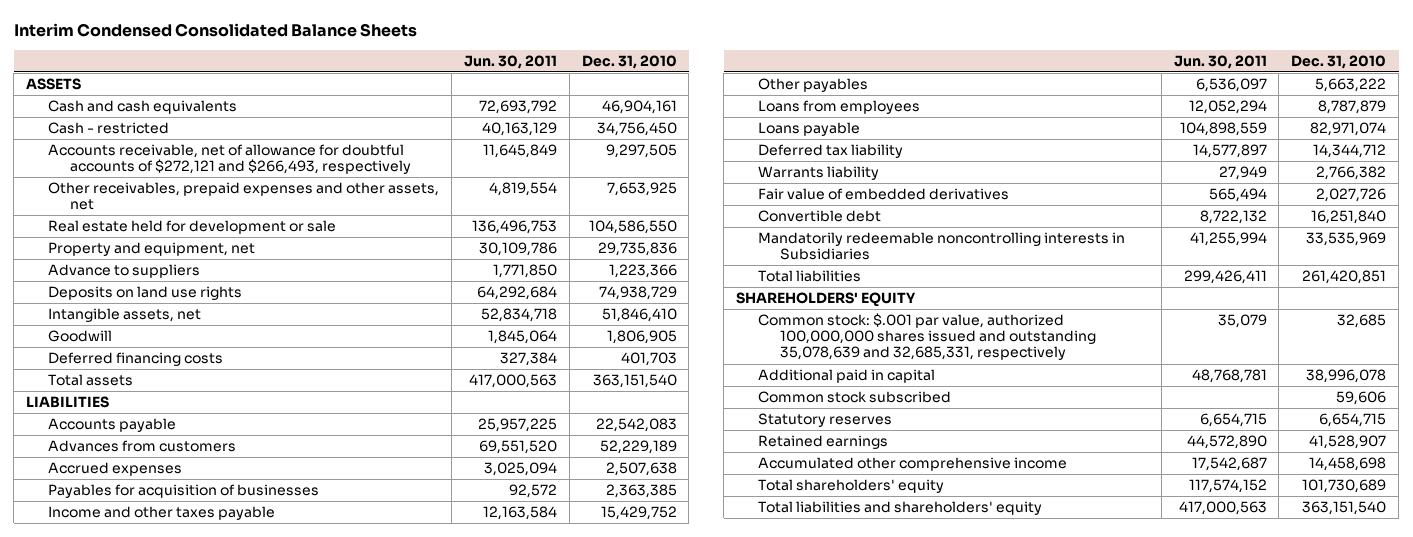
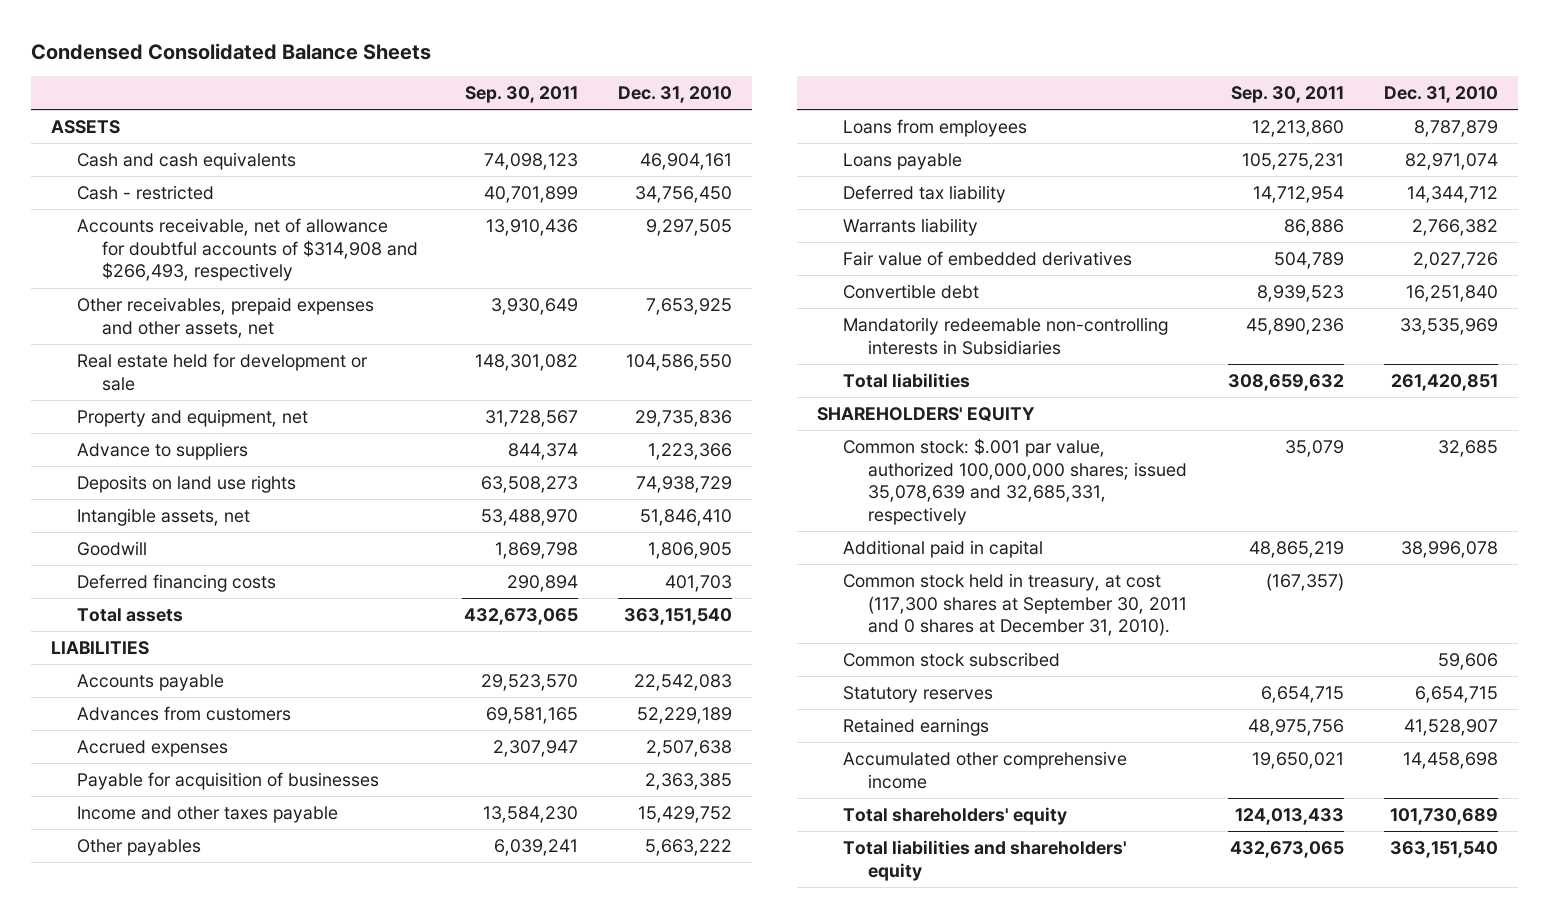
[13,22,417,37] Interim Condensed Consolidated Balance Sheets -> [30,42,431,60] Condensed Consolidated Balance Sheets
[463,54,557,69] Jun. 30, 2011 -> none
none -> [464,86,578,104] Sep. 30, 2011
[48,144,411,175] Accounts receivable, net of allowance for doubtful accounts of $272,121 and $266,493, respectively -> [76,217,419,282] Accounts receivable, net of allowance for doubtful accounts of $314,908 and $266,493, respectively
[48,484,320,499] Payables for acquisition of businesses -> [76,771,379,790] Payable for acquisition of businesses
[757,232,1125,261] Mandatorily redeemable noncontrolling interests in Subsidiaries -> [842,316,1168,355] Mandatorily redeemable non-controlling interests in Subsidiaries
[757,313,1096,361] Common stock: $.001 par value, authorized 100,000,000 shares issued and outstanding 35,078,639 and 32,685,331, respectively -> [842,437,1188,526] Common stock: $.001 par value, authorized 100,000,000 shares; issued 35,078,639 and 32,685,331, respectively
none -> [842,572,1188,637] Common stock held in treasury, at cost (117,300 shares at September 30, 2011 and 0 shares at December 31, 2010).

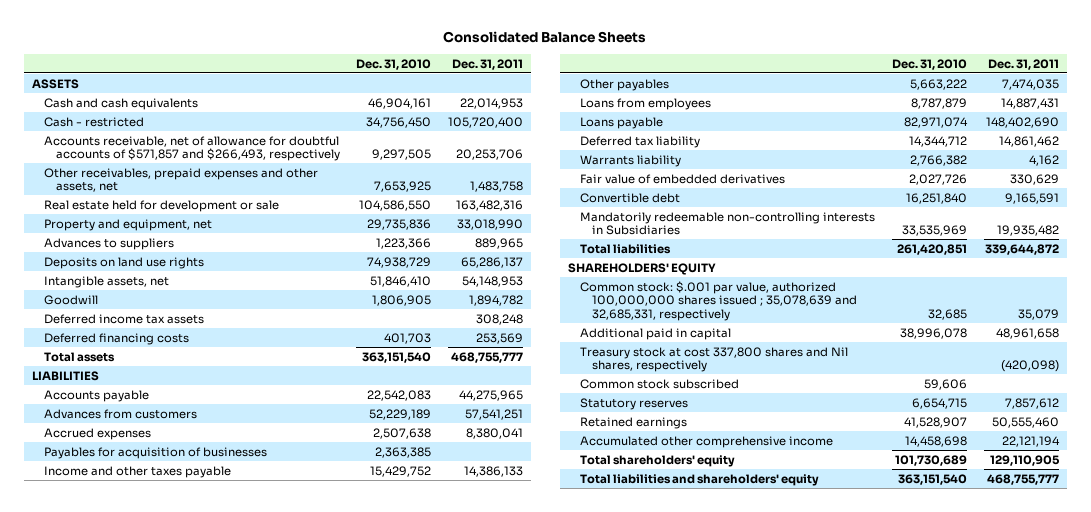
[30,42,431,60] Condensed Consolidated Balance Sheets -> [443,31,647,44] Consolidated Balance Sheets
[464,86,578,104] Sep. 30, 2011 -> none
none -> [451,58,523,70] Dec. 31, 2011
[76,217,419,282] Accounts receivable, net of allowance for doubtful accounts of $314,908 and $266,493, respectively -> [43,135,340,162] Accounts receivable, net of allowance for doubtful accounts of $571,857 and $266,493, respectively
[76,441,248,460] Advance to suppliers -> [43,237,174,250] Advances to suppliers
none -> [43,313,204,324] Deferred income tax assets
[76,771,379,790] Payable for acquisition of businesses -> [43,446,267,459] Payables for acquisition of businesses
[842,437,1188,526] Common stock: $.001 par value, authorized 100,000,000 shares; issued 35,078,639 and 32,685,331, respectively -> [579,280,857,321] Common stock: $.001 par value, authorized 100,000,000 shares issued ; 35,078,639 and 32,685,331, respectively
[842,572,1188,637] Common stock held in treasury, at cost (117,300 shares at September 30, 2011 and 0 shares at December 31, 2010). -> [579,346,848,373] Treasury stock at cost 337,800 shares and Nil shares, respectively

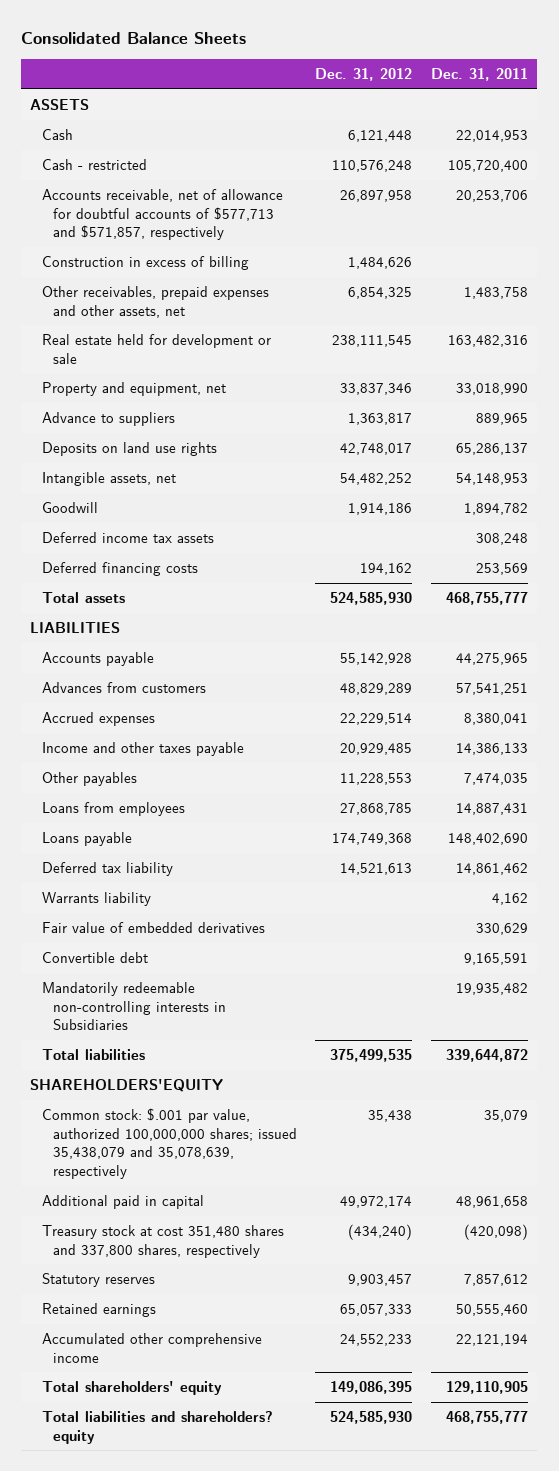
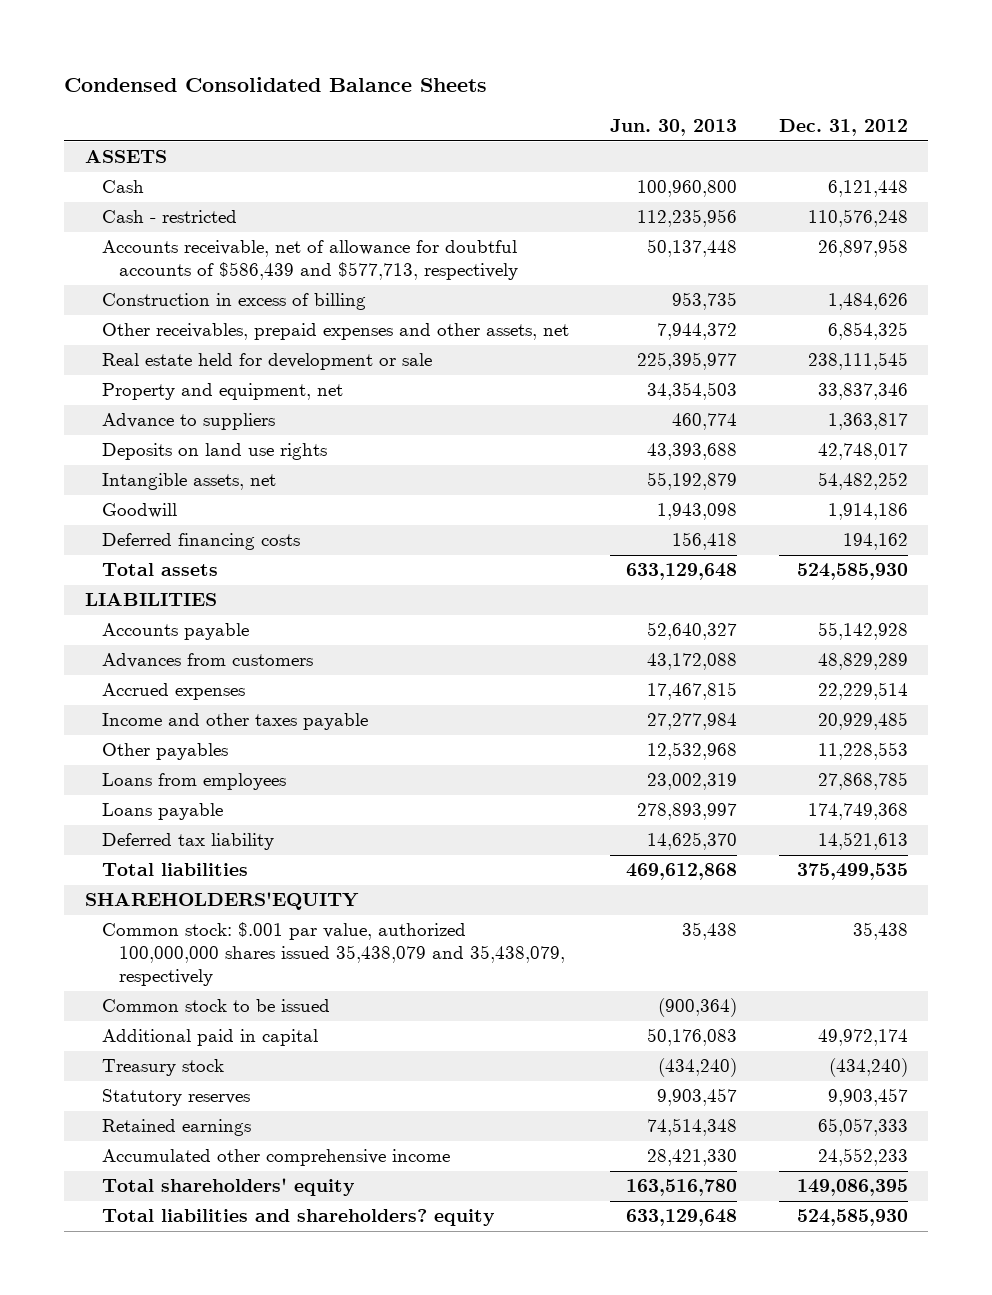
[21,32,247,45] Consolidated Balance Sheets -> [63,77,487,93] Condensed Consolidated Balance Sheets
[431,67,529,81] Dec. 31, 2011 -> none
none -> [610,119,738,137] Jun. 30, 2013
[41,189,283,241] Accounts receivable, net of allowance for doubtful accounts of $577,713 and $571,857, respectively -> [101,240,518,281] Accounts receivable, net of allowance for doubtful accounts of $586,439 and $577,713, respectively
[41,532,214,544] Deferred income tax assets -> none
[41,892,151,907] Warrants liability -> none
[41,922,265,934] Fair value of embedded derivatives -> none
[41,952,148,964] Convertible debt -> none
[41,982,226,1031] Mandatorily redeemable non-controlling interests in Subsidiaries -> none
[41,1108,297,1179] Common stock: $.001 par value, authorized 100,000,000 shares; issued 35,438,079 and 35,078,639, respectively -> [101,922,565,987] Common stock: $.001 par value, authorized 100,000,000 shares issued 35,438,079 and 35,438,079, respectively
none -> [101,999,330,1013] Common stock to be issued
[41,1225,284,1258] Treasury stock at cost 351,480 shares and 337,800 shares, respectively -> [101,1059,224,1077] Treasury stock

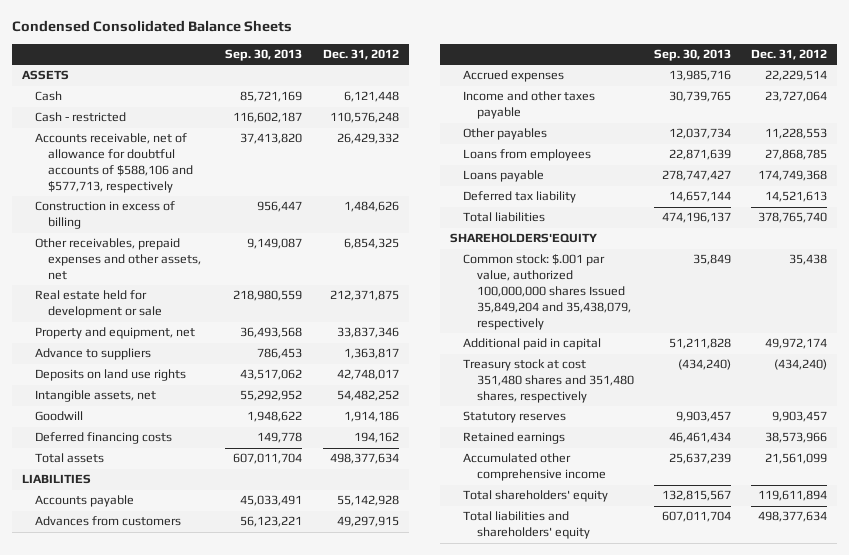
[610,119,738,137] Jun. 30, 2013 -> none
none -> [225,49,303,62] Sep. 30, 2013
[101,240,518,281] Accounts receivable, net of allowance for doubtful accounts of $586,439 and $577,713, respectively -> [34,133,193,193] Accounts receivable, net of allowance for doubtful accounts of $588,106 and $577,713, respectively
[817,239,908,258] 26,897,958 -> [336,133,399,145] 26,429,332
[807,352,908,371] 238,111,545 -> [329,290,399,302] 212,371,875
[796,563,908,581] 524,585,930 -> [329,453,399,465] 498,377,634
[817,653,908,671] 48,829,289 -> [336,516,399,528] 49,297,915
[817,712,908,731] 20,929,485 -> [765,91,828,103] 23,727,064
[796,863,908,881] 375,499,535 -> [758,212,828,224] 378,765,740
[101,999,330,1013] Common stock to be issued -> none
[101,922,565,987] Common stock: $.001 par value, authorized 100,000,000 shares issued 35,438,079 and 35,438,079, respectively -> [463,254,631,330] Common stock: $.001 par value, authorized 100,000,000 shares Issued 35,849,204 and 35,438,079, respectively
[101,1059,224,1077] Treasury stock -> [463,359,634,404] Treasury stock at cost 351,480 shares and 351,480 shares, respectively
[817,1118,908,1137] 65,057,333 -> [765,432,828,444] 38,573,966
[817,1148,908,1167] 24,552,233 -> [765,453,828,465] 21,561,099
[796,1179,908,1197] 149,086,395 -> [758,490,828,502] 119,611,894
[101,1209,495,1227] Total liabilities and shareholders? equity -> [463,511,590,540] Total liabilities and shareholders' equity
[796,1209,908,1227] 524,585,930 -> [758,511,828,523] 498,377,634

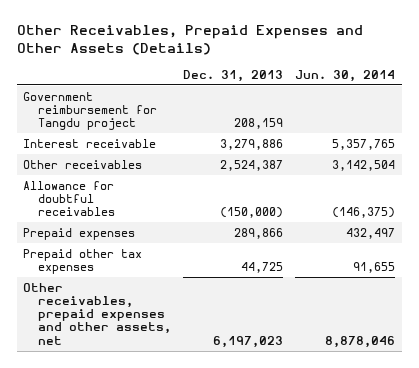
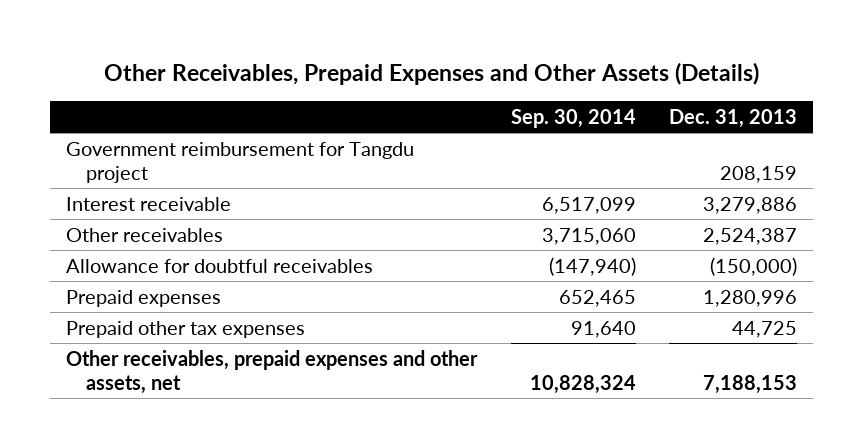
[295,69,396,82] Jun. 30, 2014 -> none
none -> [510,108,636,128] Sep. 30, 2014
[234,227,284,239] 289,866 -> [702,289,797,307] 1,280,996
[213,335,284,348] 6,197,023 -> [702,374,797,394] 7,188,153

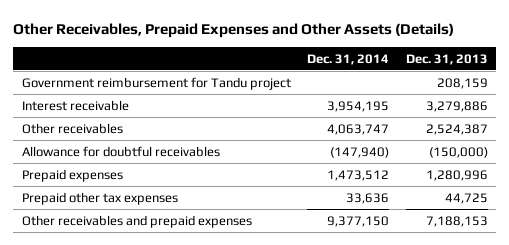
[510,108,636,128] Sep. 30, 2014 -> none
none -> [307,53,390,65] Dec. 31, 2014
[66,141,415,183] Government reimbursement for Tangdu project -> [21,76,291,90] Government reimbursement for Tandu project
[66,349,479,394] Other receivables, prepaid expenses and other assets, net -> [21,214,252,228] Other receivables and prepaid expenses

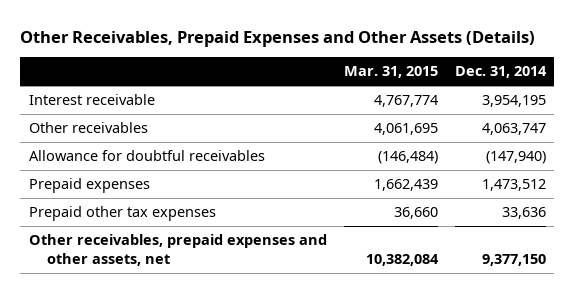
[405,53,488,65] Dec. 31, 2013 -> none
none -> [343,66,438,79] Mar. 31, 2015
[21,76,291,90] Government reimbursement for Tandu project -> none
[21,214,252,228] Other receivables and prepaid expenses -> [28,234,327,266] Other receivables, prepaid expenses and other assets, net

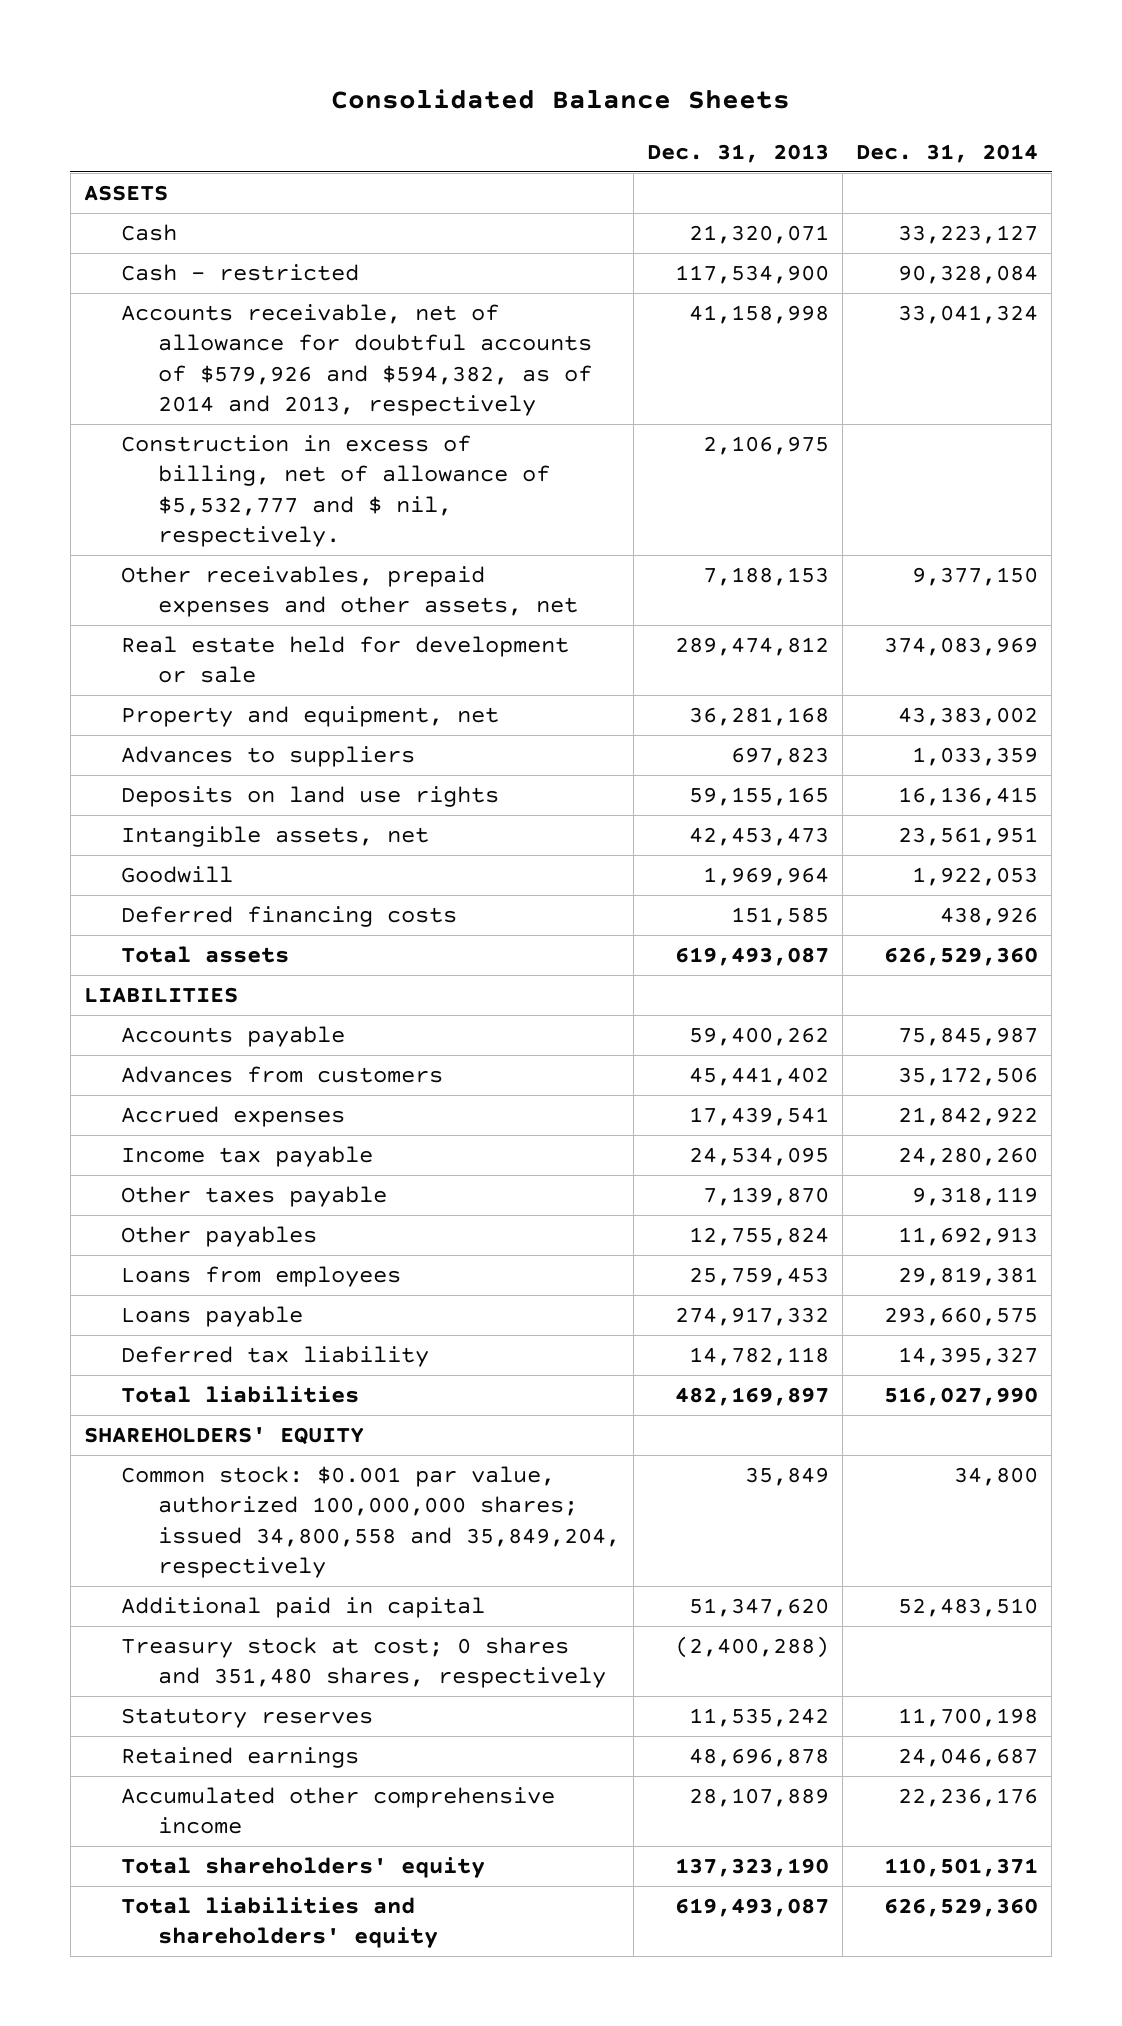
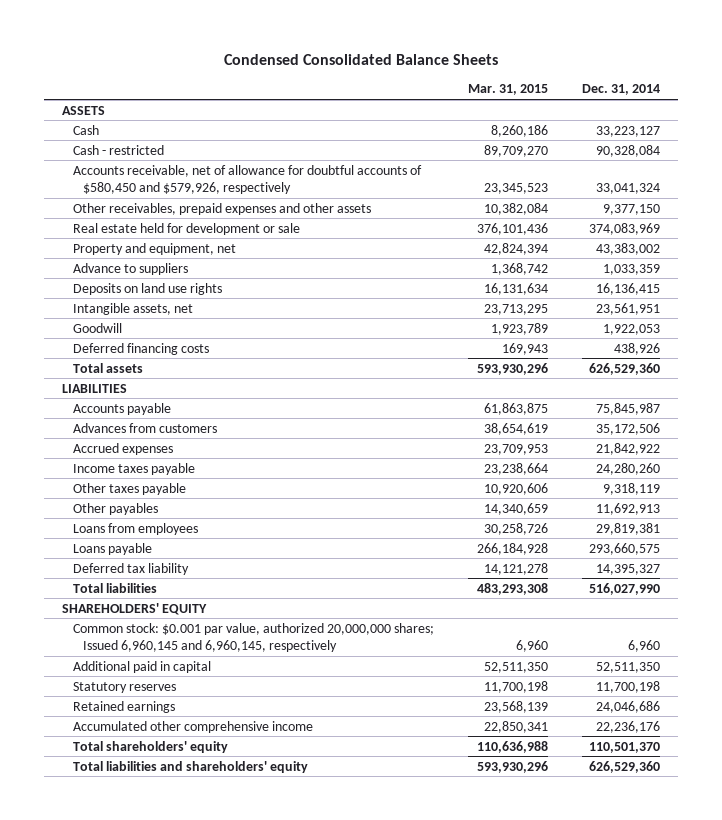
[331,88,791,109] Consolidated Balance Sheets -> [223,54,498,66] Condensed Consolidated Balance Sheets
[647,144,830,164] Dec. 31, 2013 -> none
none -> [467,84,548,96] Mar. 31, 2015
[121,434,551,548] Construction in excess of billing, net of allowance of $5,532,777 and $ nil, respectively. -> none
[121,303,593,417] Accounts receivable, net of allowance for doubtful accounts of $579,926 and $594,382, as of 2014 and 2013, respectively -> [72,164,422,194] Accounts receivable, net of allowance for doubtful accounts of $580,450 and $579,926, respectively
[121,565,579,618] Other receivables, prepaid expenses and other assets, net -> [72,202,371,215] Other receivables, prepaid expenses and other assets
[121,745,416,767] Advances to suppliers -> [72,262,188,275] Advance to suppliers
[121,1145,374,1167] Income tax payable -> [72,462,195,475] Income taxes payable
[121,1636,607,1689] Treasury stock at cost; 0 shares and 351,480 shares, respectively -> none
[121,1465,621,1579] Common stock: $0.001 par value, authorized 100,000,000 shares; issued 34,800,558 and 35,849,204, respectively -> [72,622,434,652] Common stock: $0.001 par value, authorized 20,000,000 shares; Issued 6,960,145 and 6,960,145, respectively
[954,1466,1039,1486] 34,800 -> [628,639,661,652] 6,960
[898,1597,1039,1617] 52,483,510 -> [596,661,661,673] 52,511,350
[898,1747,1039,1767] 24,046,687 -> [596,700,661,713] 24,046,686
[884,1857,1039,1877] 110,501,371 -> [589,741,661,753] 110,501,370

